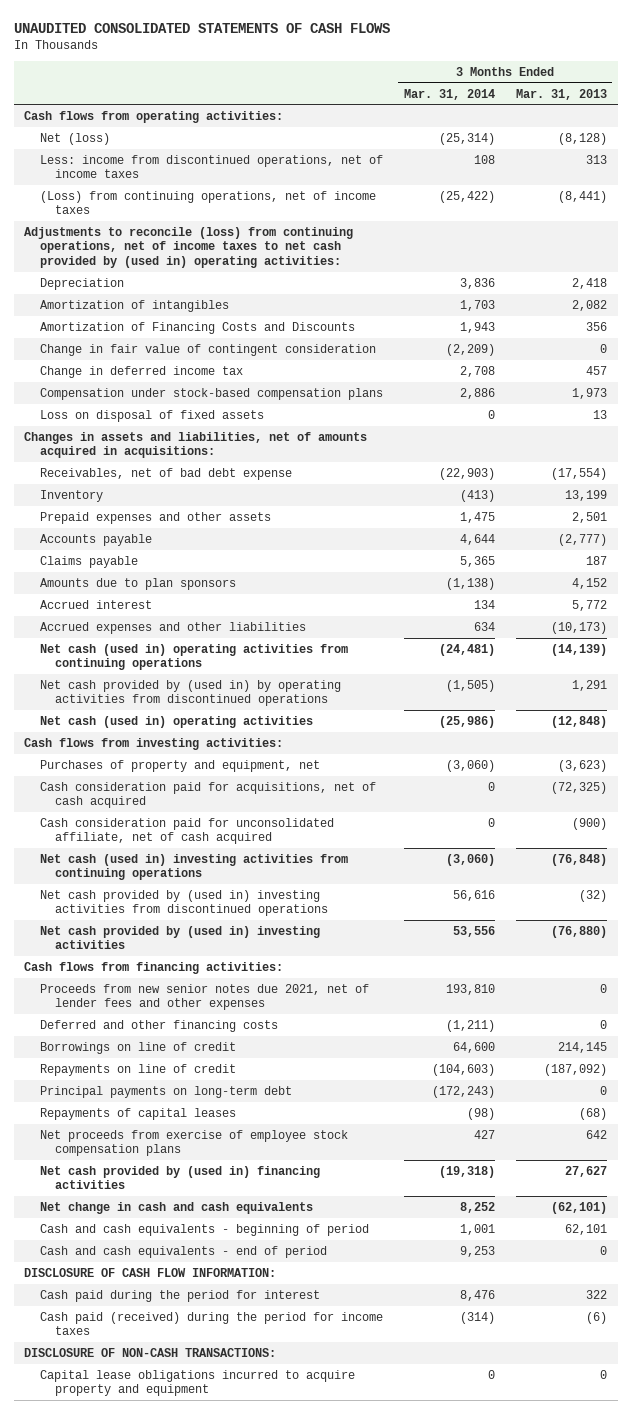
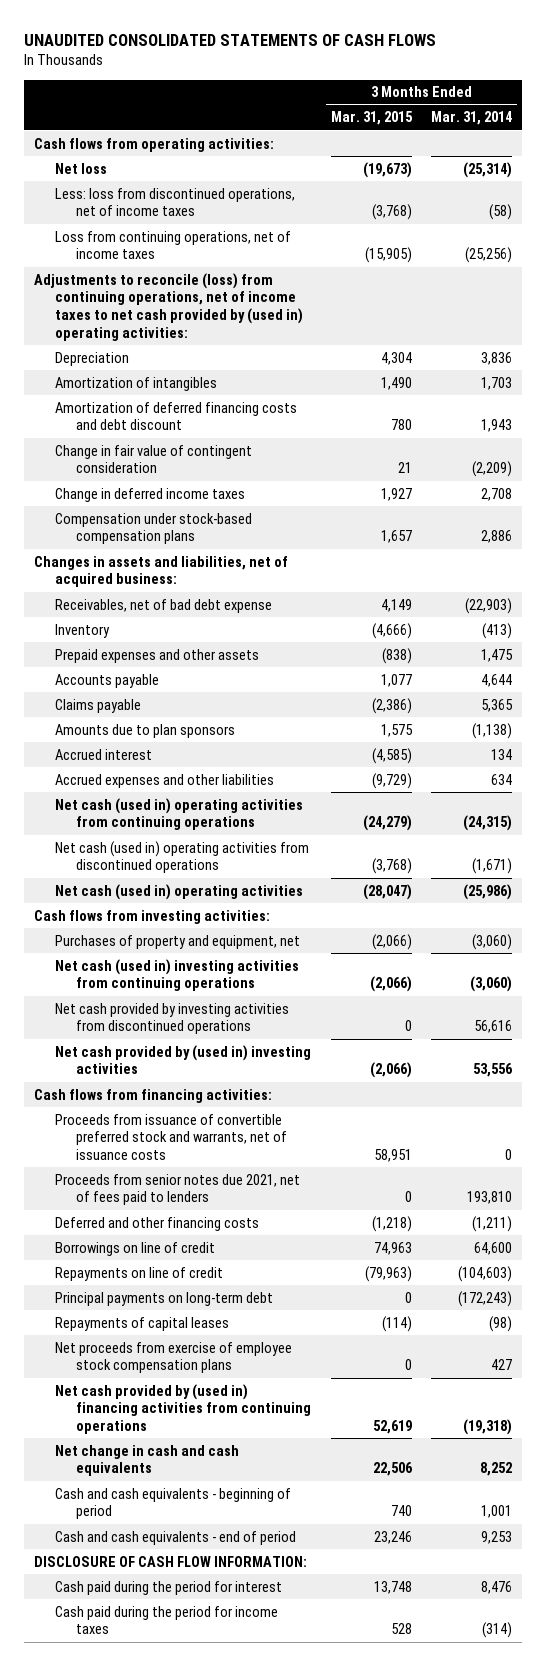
[515,88,607,100] Mar. 31, 2013 -> none
none -> [330,111,413,126] Mar. 31, 2015
[39,132,110,145] Net (loss) -> [54,162,107,174] Net loss
[39,154,383,179] Less: income from discontinued operations, net of income taxes -> [54,187,295,217] Less: loss from discontinued operations, net of income taxes
[473,154,495,164] 108 -> [489,204,513,221] (58)
[39,190,376,215] (Loss) from continuing operations, net of income taxes -> [54,230,291,260] Loss from continuing operations, net of income taxes
[438,190,495,203] (25,422) -> [465,247,513,264] (25,256)
[39,321,355,334] Amortization of Financing Costs and Discounts -> [54,401,297,431] Amortization of deferred financing costs and debt discount
[39,365,243,378] Change in deferred income tax -> [54,487,245,502] Change in deferred income taxes
[39,409,264,422] Loss on disposal of fixed assets -> none
[24,431,368,459] Changes in assets and liabilities, net of amounts acquired in acquisitions: -> [33,555,288,588] Changes in assets and liabilities, net of acquired business:
[438,643,495,656] (24,481) -> [463,815,513,832] (24,315)
[39,679,341,707] Net cash provided by (used in) by operating activities from discontinued operations -> [54,840,309,874] Net cash (used in) operating activities from discontinued operations
[445,679,495,692] (1,505) -> [472,858,513,875] (1,671)
[39,781,376,809] Cash consideration paid for acquisitions, net of cash acquired -> none
[39,817,334,845] Cash consideration paid for unconsolidated affiliate, net of cash acquired -> none
[39,889,328,917] Net cash provided by (used in) investing activities from discontinued operations -> [54,1002,289,1035] Net cash provided by investing activities from discontinued operations
none -> [54,1113,287,1160] Proceeds from issuance of convertible preferred stock and warrants, net of issuance costs
[39,983,369,1011] Proceeds from new senior notes due 2021, net of lender fees and other expenses -> [54,1173,300,1206] Proceeds from senior notes due 2021, net of fees paid to lenders
[39,1165,320,1190] Net cash provided by (used in) financing activities -> [54,1383,311,1434] Net cash provided by (used in) financing activities from continuing operations
[24,1347,277,1357] DISCLOSURE OF NON-CASH TRANSACTIONS: -> none
[39,1369,355,1397] Capital lease obligations incurred to acquire property and equipment -> none
[39,1311,383,1336] Cash paid (received) during the period for income taxes -> [54,1605,278,1635] Cash paid during the period for income taxes

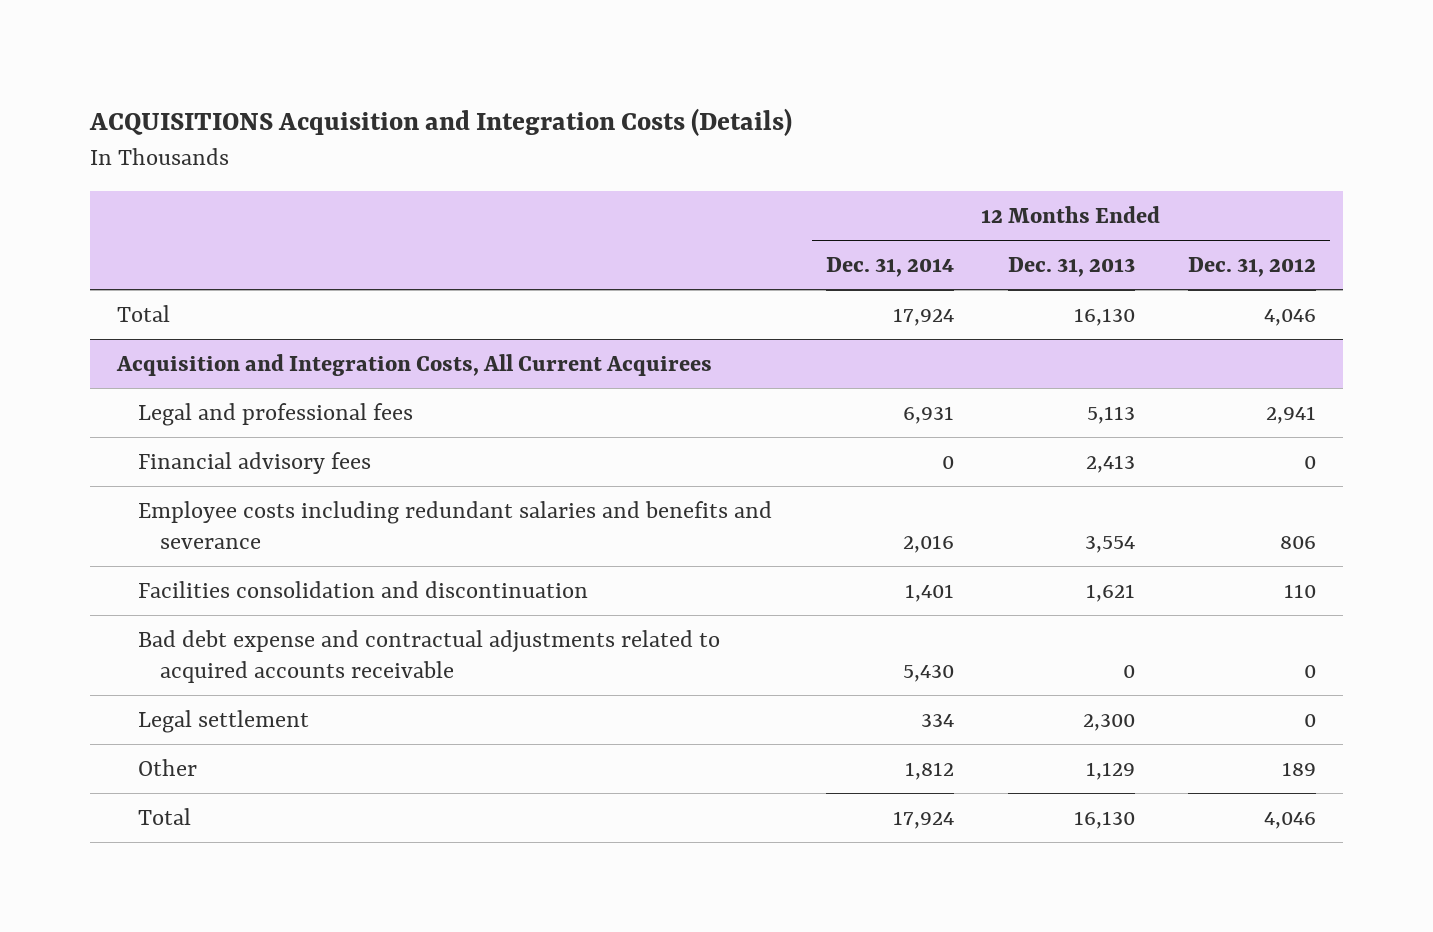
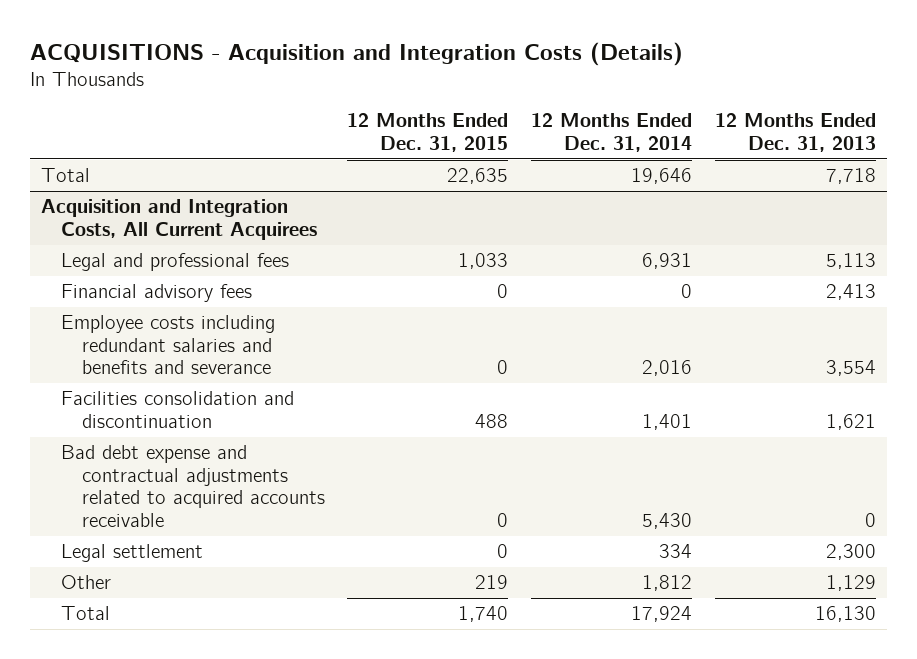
[88,108,792,137] ACQUISITIONS Acquisition and Integration Costs (Details) -> [29,41,683,66] ACQUISITIONS - Acquisition and Integration Costs (Details)
[1188,256,1317,277] Dec. 31, 2012 -> none
none -> [347,113,509,152] 12 Months Ended Dec. 31, 2015
[892,307,954,326] 17,924 -> [631,168,693,185] 19,646
[1073,307,1135,326] 16,130 -> [825,168,876,185] 7,718

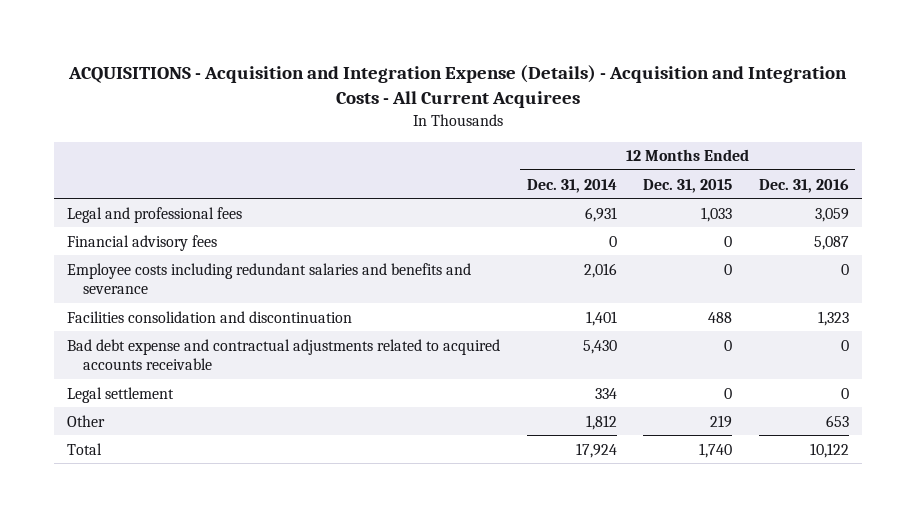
[29,41,683,66] ACQUISITIONS - Acquisition and Integration Costs (Details) -> [68,65,848,108] ACQUISITIONS - Acquisition and Integration Expense (Details) - Acquisition and Integration Costs - All Current Acquirees
[714,113,876,152] 12 Months Ended Dec. 31, 2013 -> none
none -> [758,178,849,193] Dec. 31, 2016
[40,168,90,183] Total -> none
[40,199,318,240] Acquisition and Integration Costs, All Current Acquirees -> none

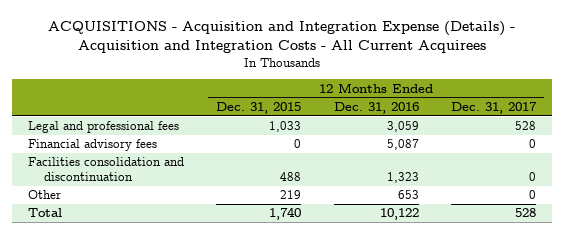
[526,178,617,193] Dec. 31, 2014 -> none
none -> [450,101,537,114] Dec. 31, 2017
[67,262,472,295] Employee costs including redundant salaries and benefits and severance -> none
[67,338,501,371] Bad debt expense and contractual adjustments related to acquired accounts receivable -> none
[67,386,175,403] Legal settlement -> none

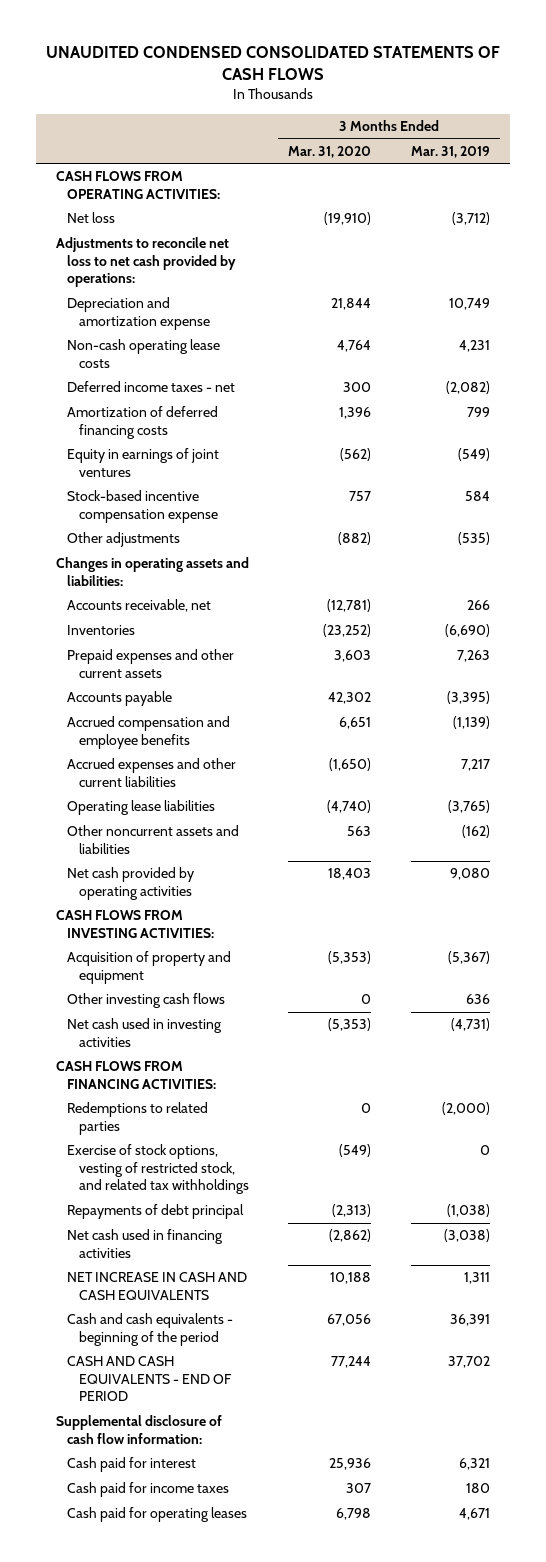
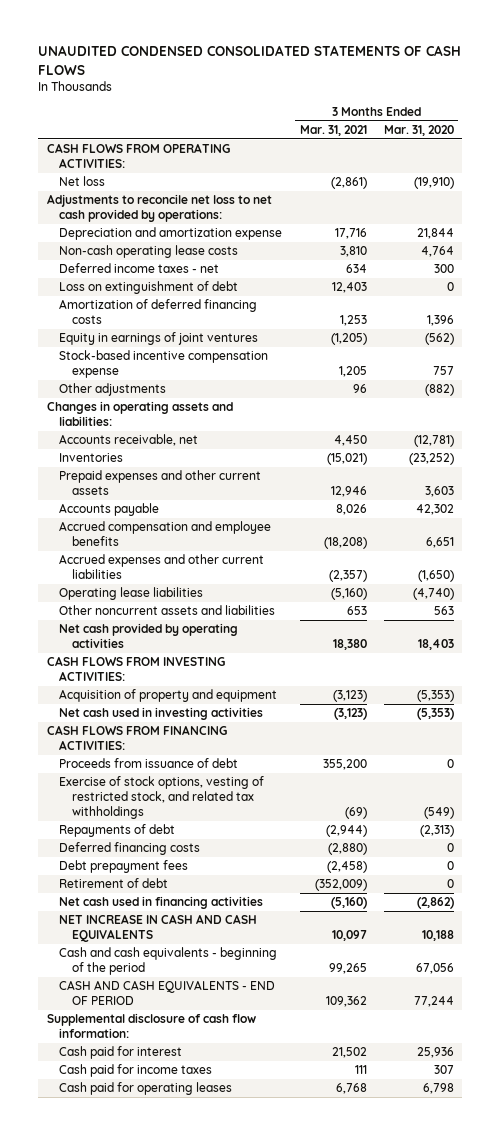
[410,145,490,158] Mar. 31, 2019 -> none
none -> [299,124,367,136] Mar. 31, 2021
none -> [59,281,239,295] Loss on extinguishment of debt
[67,993,226,1009] Other investing cash flows -> none
[67,1102,209,1135] Redemptions to related parties -> none
none -> [59,758,239,769] Proceeds from issuance of debt
[67,1204,245,1220] Repayments of debt principal -> [59,824,176,838] Repayments of debt
none -> [59,842,201,856] Deferred financing costs
none -> [59,860,189,874] Debt prepayment fees
none -> [59,878,169,889] Retirement of debt

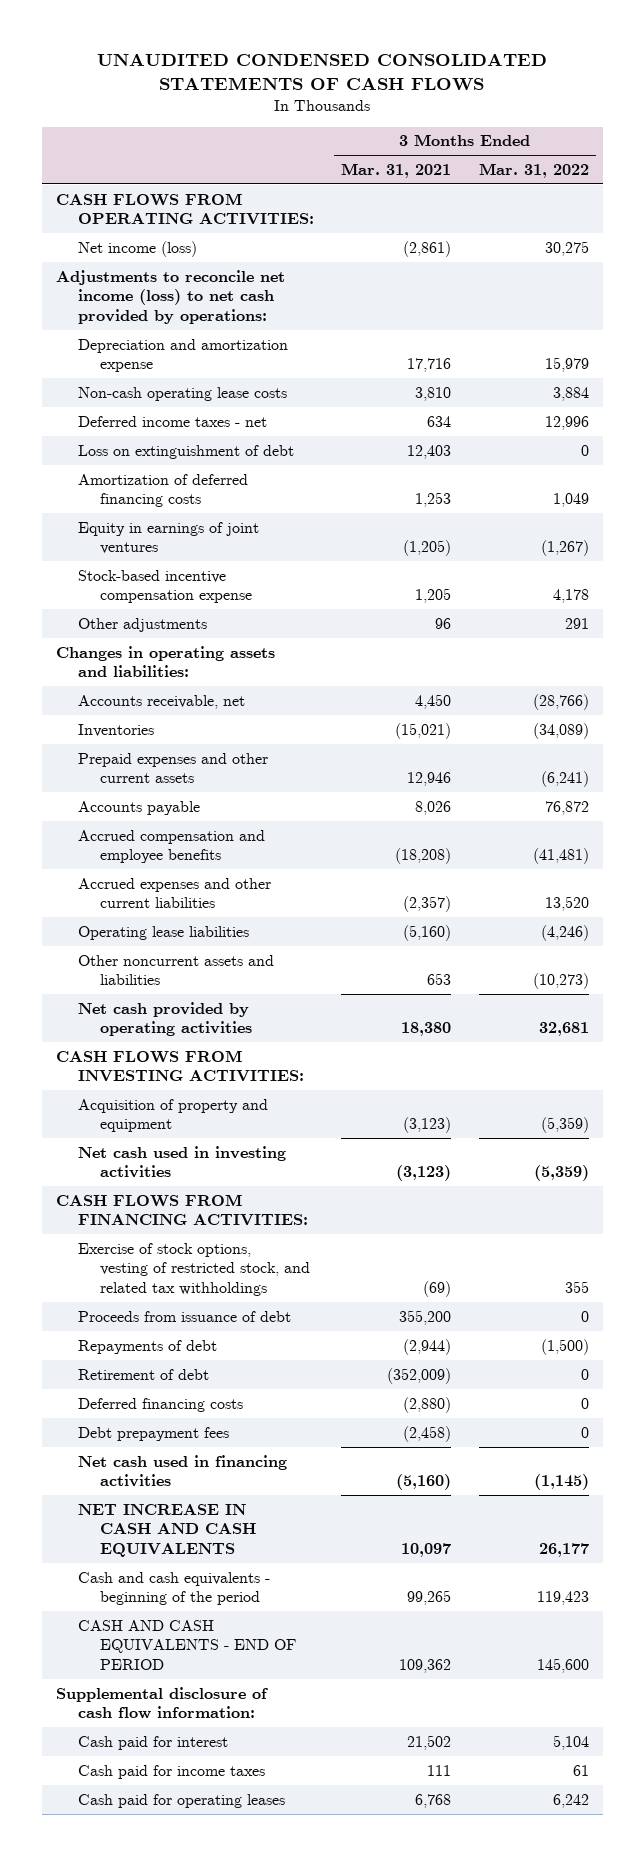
[383,124,454,136] Mar. 31, 2020 -> none
none -> [478,162,589,178] Mar. 31, 2022
[59,176,106,187] Net loss -> [77,240,197,257] Net income (loss)
[46,194,272,222] Adjustments to reconcile net loss to net cash provided by operations: -> [55,269,285,324] Adjustments to reconcile net income (loss) to net cash provided by operations:
[59,758,239,769] Proceeds from issuance of debt -> [77,1310,291,1322] Proceeds from issuance of debt
[59,878,169,889] Retirement of debt -> [77,1368,209,1380] Retirement of debt

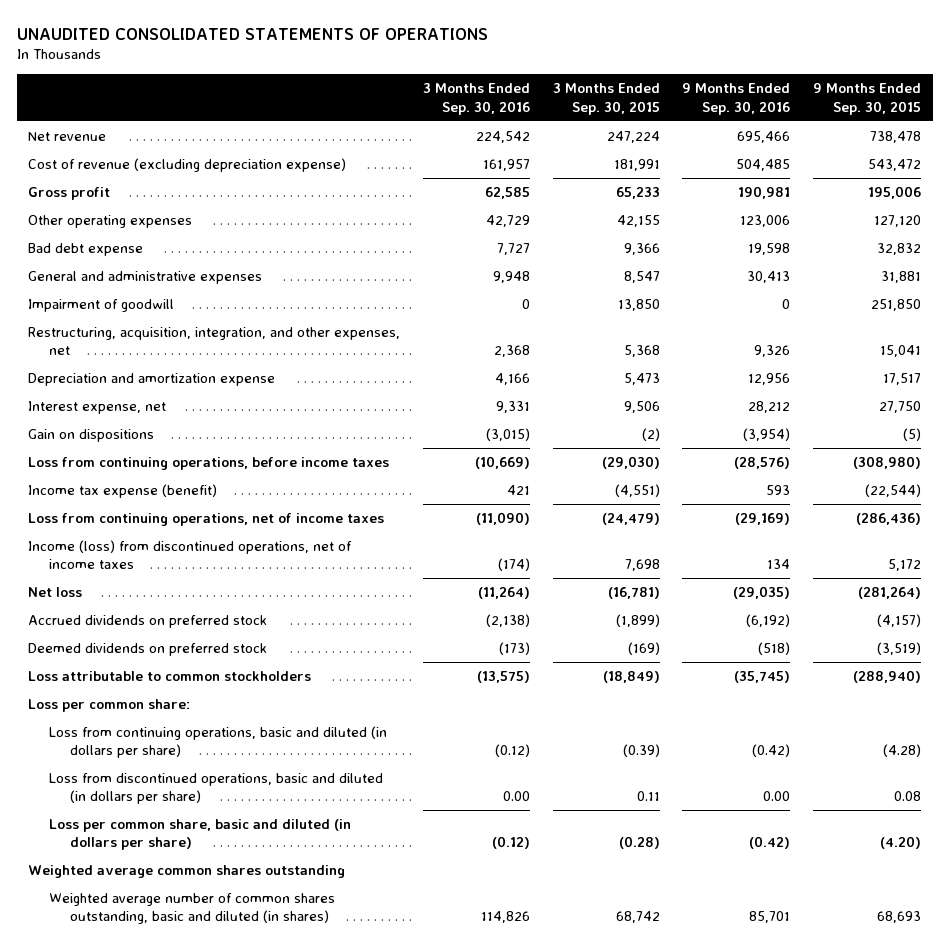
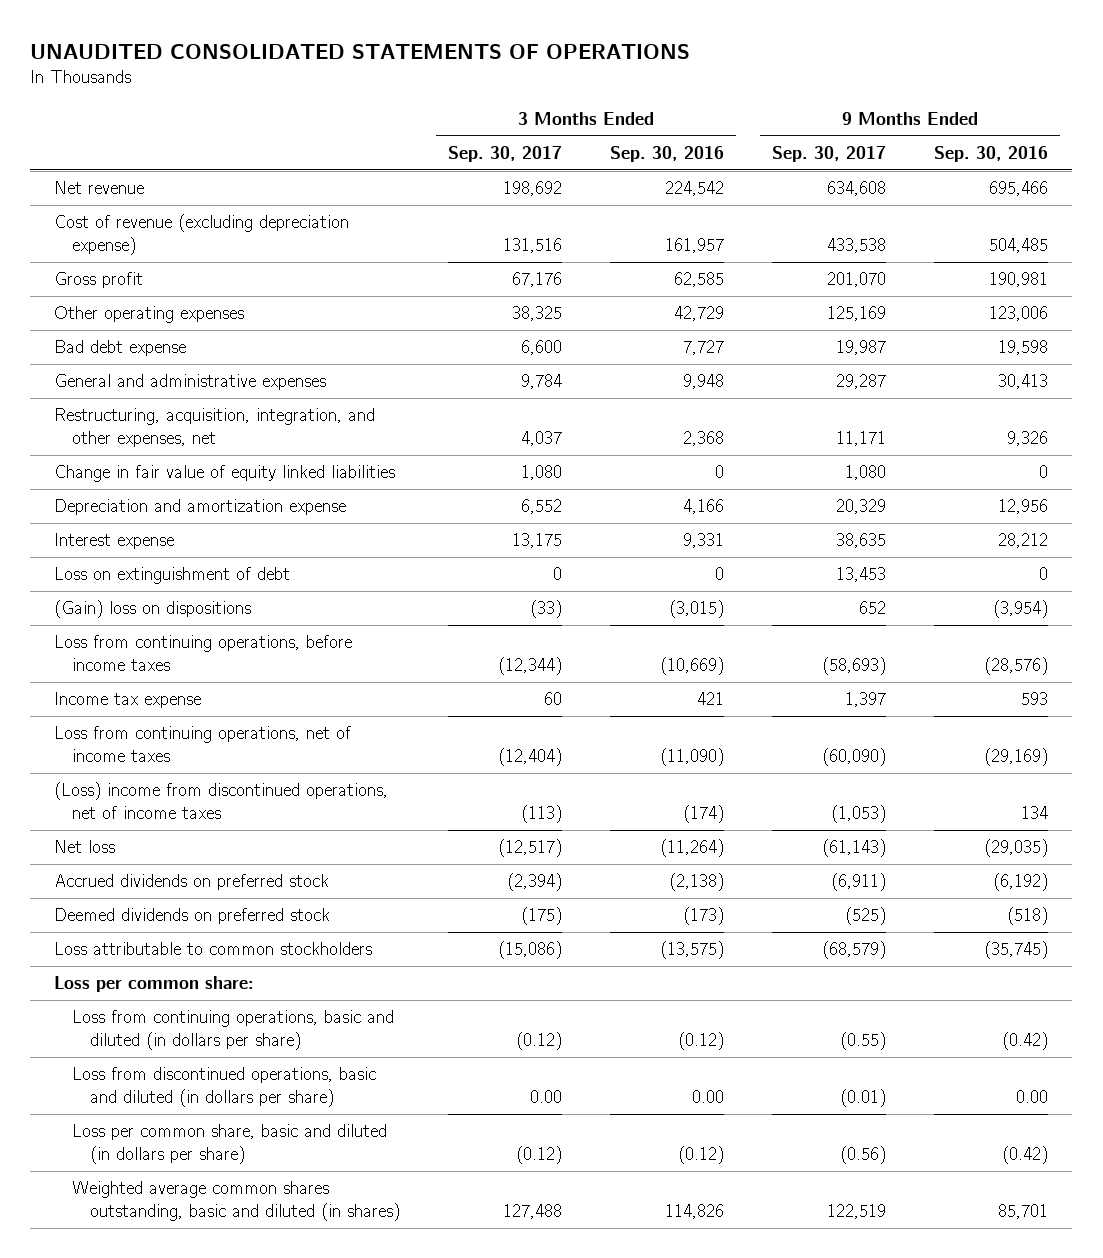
[552,83,660,115] 3 Months Ended Sep. 30, 2015 -> none
[813,83,922,115] 9 Months Ended Sep. 30, 2015 -> none
none -> [448,145,563,162] Sep. 30, 2017
none -> [772,145,887,162] Sep. 30, 2017
[28,299,175,313] Impairment of goodwill -> none
none -> [54,465,396,483] Change in fair value of equity linked liabilities
[28,401,167,415] Interest expense, net -> [54,533,175,550] Interest expense
none -> [54,567,291,585] Loss on extinguishment of debt
[28,429,155,443] Gain on dispositions -> [54,600,252,619] (Gain) loss on dispositions
[28,484,218,499] Income tax expense (benefit) -> [54,692,202,709] Income tax expense
[28,540,353,570] Income (loss) from discontinued operations, net of income taxes -> [54,782,389,820] (Loss) income from discontinued operations, net of income taxes
[28,865,346,879] Weighted average common shares outstanding -> none
[49,893,336,925] Weighted average number of common shares outstanding, basic and diluted (in shares) -> [72,1181,401,1222] Weighted average common shares outstanding, basic and diluted (in shares)

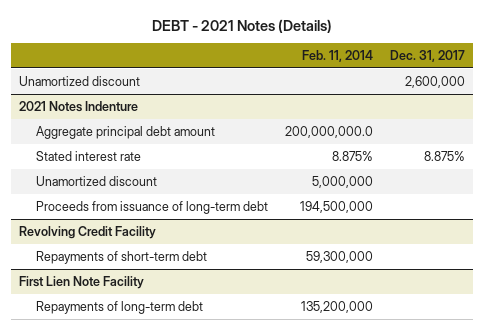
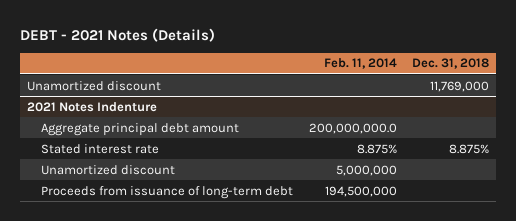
[389,50,465,63] Dec. 31, 2017 -> none
none -> [411,58,489,70] Dec. 31, 2018
[19,225,157,239] Revolving Credit Facility -> none
[36,250,208,264] Repayments of short-term debt -> none
[19,275,145,289] First Lien Note Facility -> none
[36,300,204,314] Repayments of long-term debt -> none

